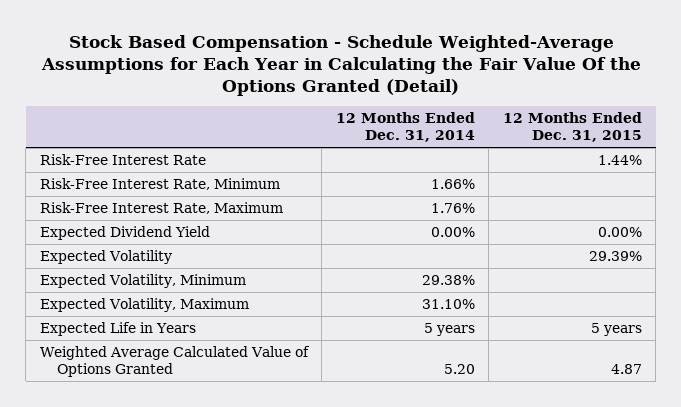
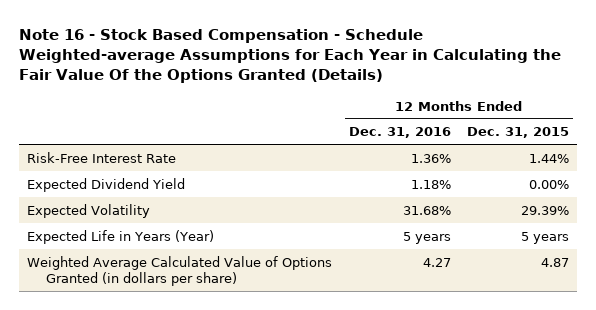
[40,34,641,96] Stock Based Compensation - Schedule Weighted-Average Assumptions for Each Year in Calculating the Fair Value Of the Options Granted (Detail) -> [19,28,562,83] Note 16 - Stock Based Compensation - Schedule Weighted-average Assumptions for Each Year in Calculating the Fair Value Of the Options Granted (Details)
[335,112,475,143] 12 Months Ended Dec. 31, 2014 -> none
none -> [348,127,451,139] Dec. 31, 2016
[39,178,280,191] Risk-Free Interest Rate, Minimum -> none
[39,202,283,215] Risk-Free Interest Rate, Maximum -> none
[39,274,246,289] Expected Volatility, Minimum -> none
[39,298,249,313] Expected Volatility, Maximum -> none
[39,322,196,337] Expected Life in Years -> [27,229,215,244] Expected Life in Years (Year)
[39,346,310,377] Weighted Average Calculated Value of Options Granted -> [27,255,333,287] Weighted Average Calculated Value of Options Granted (in dollars per share)

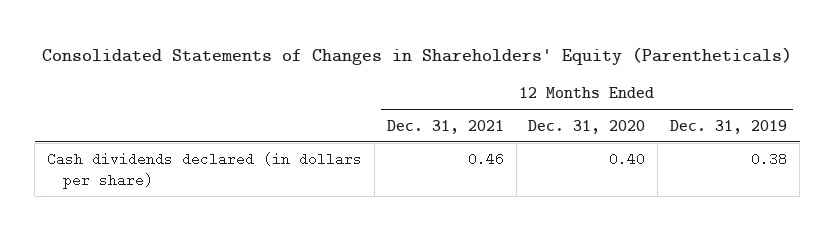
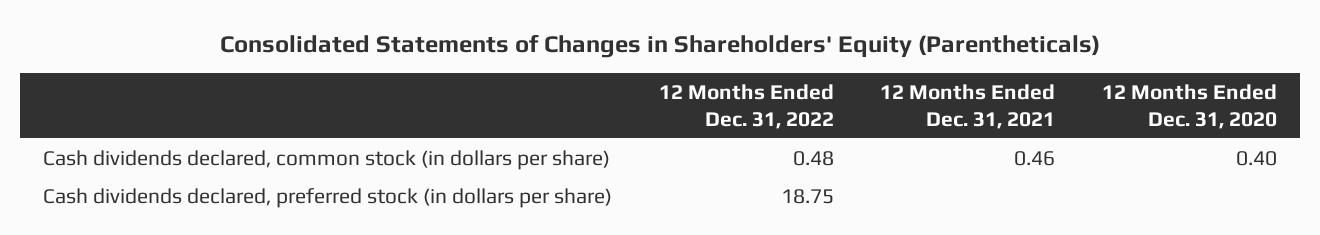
[670,119,788,134] Dec. 31, 2019 -> none
none -> [658,83,834,129] 12 Months Ended Dec. 31, 2022
[46,152,362,190] Cash dividends declared (in dollars per share) -> [43,149,611,170] Cash dividends declared, common stock (in dollars per share)
none -> [43,187,613,208] Cash dividends declared, preferred stock (in dollars per share)

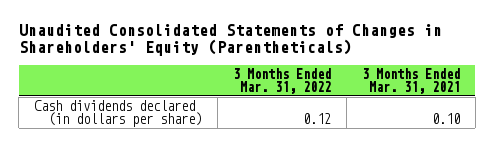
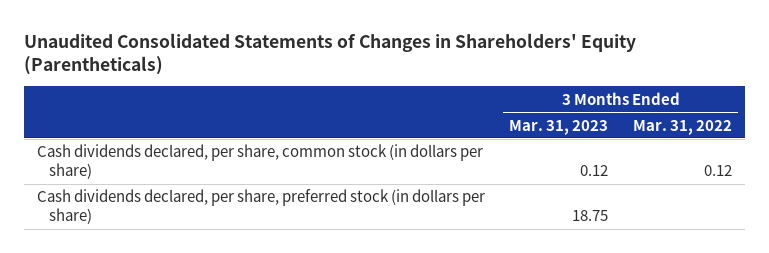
[361,67,460,94] 3 Months Ended Mar. 31, 2021 -> none
none -> [509,119,609,135] Mar. 31, 2023
[34,100,203,128] Cash dividends declared (in dollars per share) -> [36,144,483,180] Cash dividends declared, per share, common stock (in dollars per share)
none -> [36,189,485,225] Cash dividends declared, per share, preferred stock (in dollars per share)

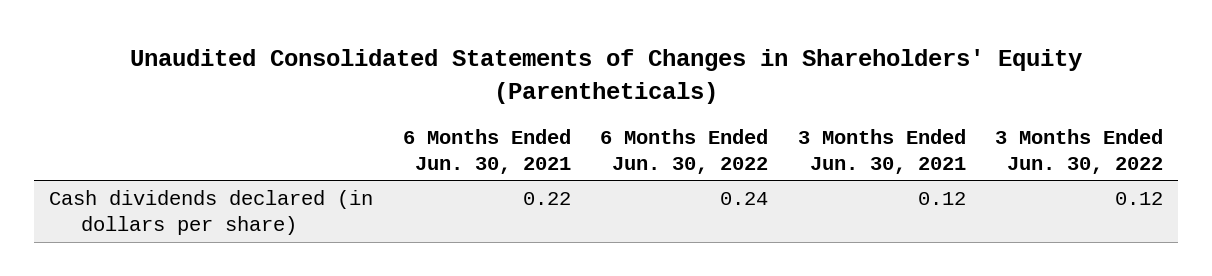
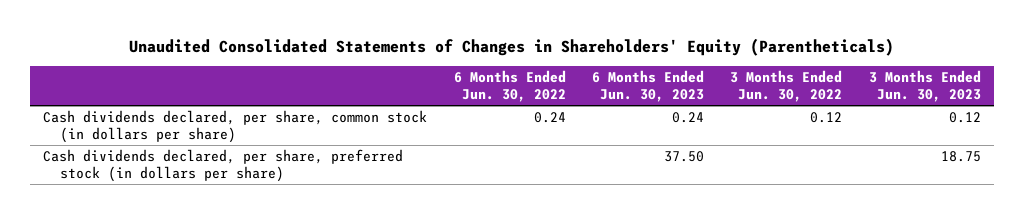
[402,128,571,174] 6 Months Ended Jun. 30, 2021 -> none
[797,128,966,174] 3 Months Ended Jun. 30, 2021 -> none
none -> [592,70,705,103] 6 Months Ended Jun. 30, 2023
none -> [868,70,981,103] 3 Months Ended Jun. 30, 2023
[48,190,373,236] Cash dividends declared (in dollars per share) -> [43,110,428,143] Cash dividends declared, per share, common stock (in dollars per share)
none -> [43,149,404,182] Cash dividends declared, per share, preferred stock (in dollars per share)

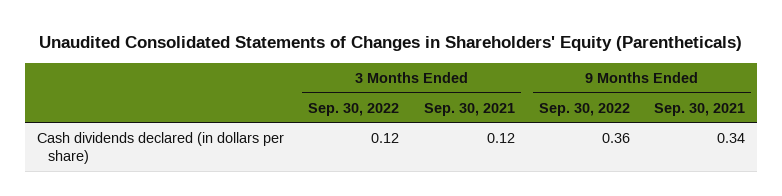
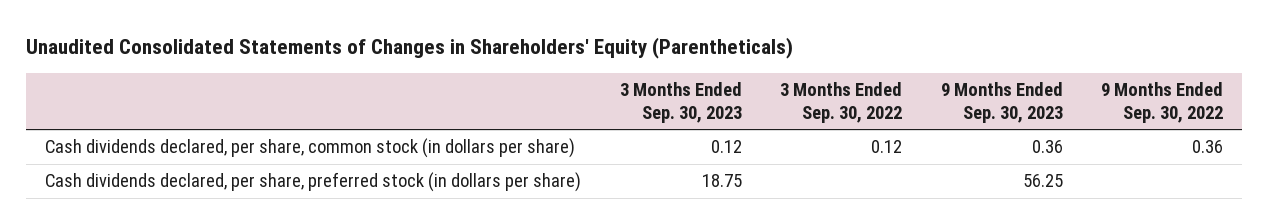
[423,102,515,116] Sep. 30, 2021 -> none
[653,102,745,116] Sep. 30, 2021 -> none
none -> [619,82,742,123] 3 Months Ended Sep. 30, 2023
none -> [940,82,1063,123] 9 Months Ended Sep. 30, 2023
[37,131,285,164] Cash dividends declared (in dollars per share) -> [45,138,576,159] Cash dividends declared, per share, common stock (in dollars per share)
none -> [45,172,582,193] Cash dividends declared, per share, preferred stock (in dollars per share)

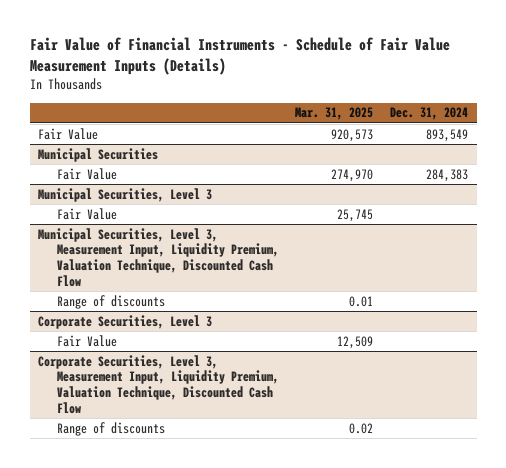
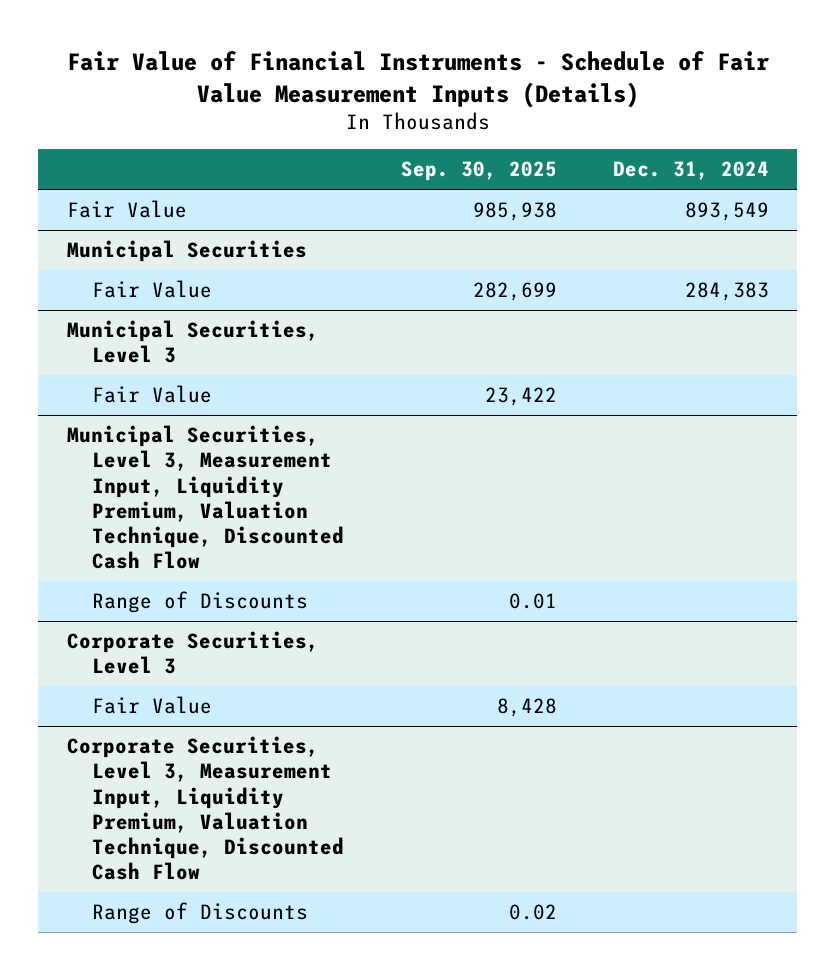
[295,107,374,121] Mar. 31, 2025 -> none
none -> [400,161,557,182] Sep. 30, 2025
[56,294,165,309] Range of discounts -> [92,591,309,614] Range of Discounts
[56,421,165,436] Range of discounts -> [92,902,309,925] Range of Discounts

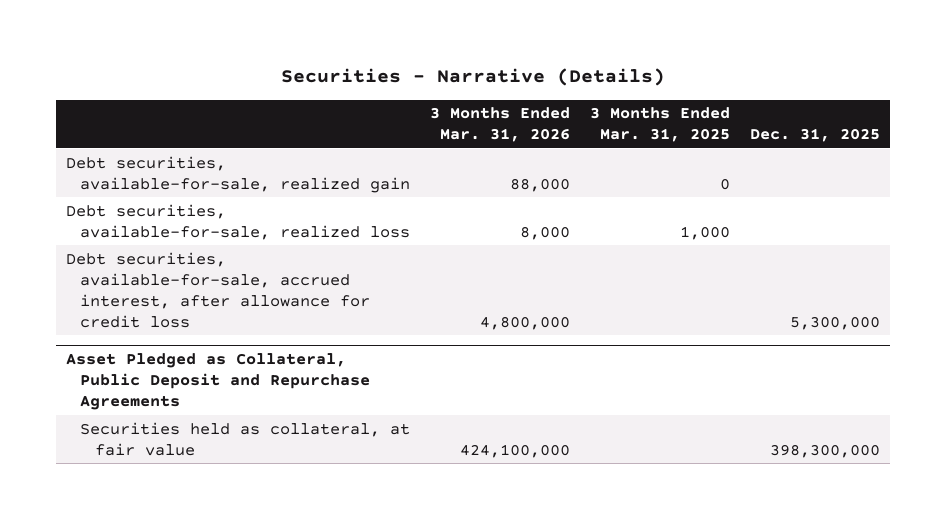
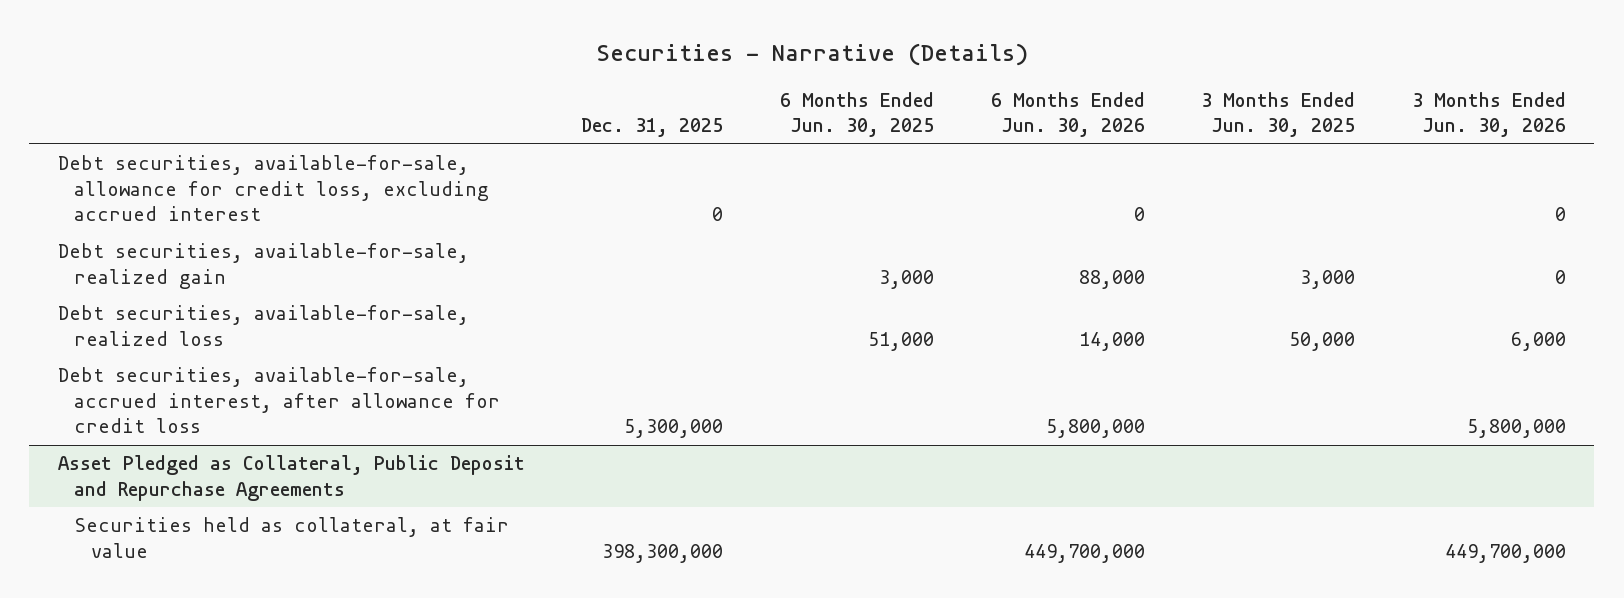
[430,107,571,143] 3 Months Ended Mar. 31, 2026 -> none
[590,107,731,143] 3 Months Ended Mar. 31, 2025 -> none
none -> [780,91,935,137] 6 Months Ended Jun. 30, 2025
none -> [990,91,1145,137] 6 Months Ended Jun. 30, 2026
none -> [1201,91,1356,137] 3 Months Ended Jun. 30, 2025
none -> [1411,91,1566,137] 3 Months Ended Jun. 30, 2026
none -> [57,155,490,222] Debt securities, available-for-sale, allowance for credit loss, excluding accrued interest

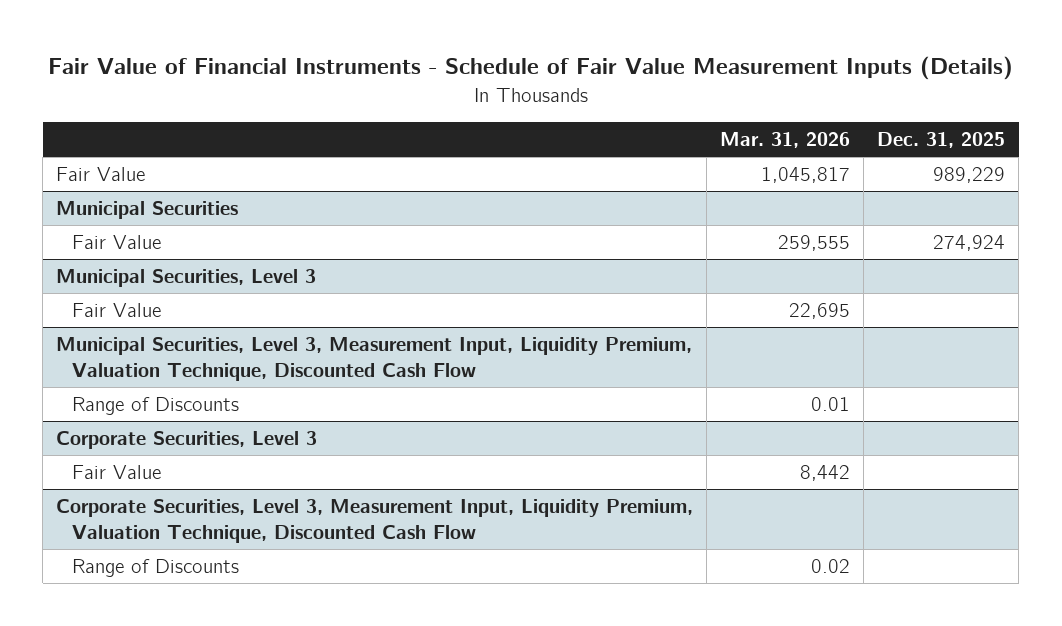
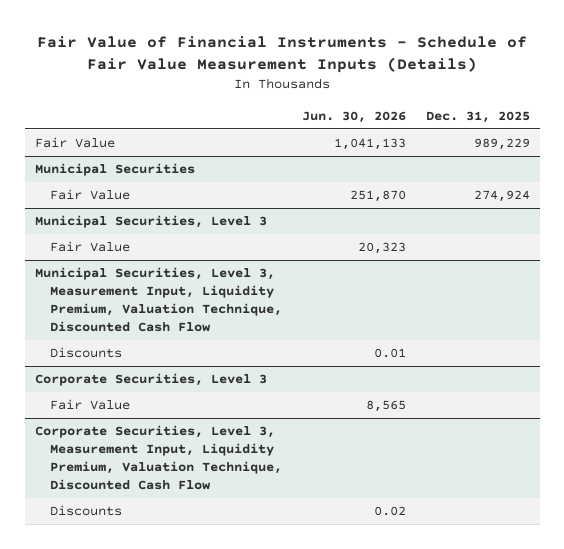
[720,131,851,148] Mar. 31, 2026 -> none
none -> [302,110,407,123] Jun. 30, 2026
[71,397,239,416] Range of Discounts -> [50,347,123,359] Discounts
[71,559,239,578] Range of Discounts -> [50,505,123,517] Discounts

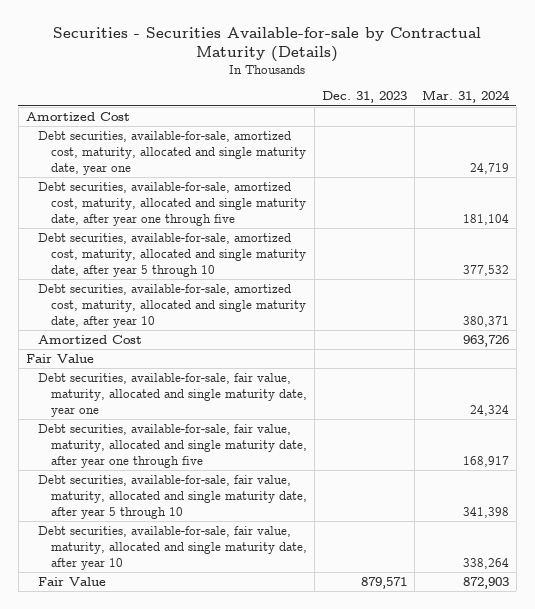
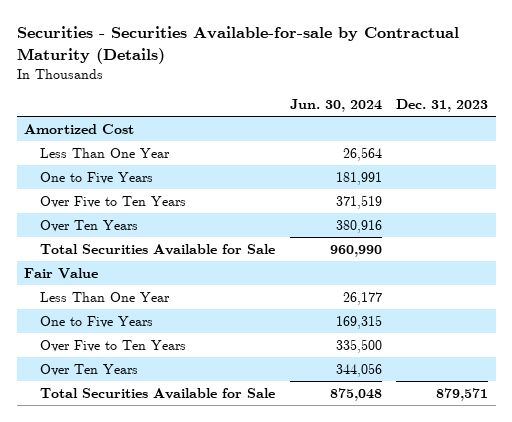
[421,90,510,104] Mar. 31, 2024 -> none
none -> [289,99,382,113] Jun. 30, 2024
[38,130,307,176] Debt securities, available-for-sale, amortized cost, maturity, allocated and single maturity date, year one -> [40,147,171,158] Less Than One Year
[38,181,307,227] Debt securities, available-for-sale, amortized cost, maturity, allocated and single maturity date, after year one through five -> [40,171,154,184] One to Five Years
[38,232,307,278] Debt securities, available-for-sale, amortized cost, maturity, allocated and single maturity date, after year 5 through 10 -> [40,195,187,208] Over Five to Ten Years
[38,283,307,329] Debt securities, available-for-sale, amortized cost, maturity, allocated and single maturity date, after year 10 -> [40,219,139,232] Over Ten Years
[38,334,143,344] Amortized Cost -> [40,243,276,255] Total Securities Available for Sale
[38,372,308,418] Debt securities, available-for-sale, fair value, maturity, allocated and single maturity date, year one -> [40,291,171,302] Less Than One Year
[38,423,308,469] Debt securities, available-for-sale, fair value, maturity, allocated and single maturity date, after year one through five -> [40,315,154,328] One to Five Years
[38,474,308,520] Debt securities, available-for-sale, fair value, maturity, allocated and single maturity date, after year 5 through 10 -> [40,339,187,352] Over Five to Ten Years
[38,525,308,571] Debt securities, available-for-sale, fair value, maturity, allocated and single maturity date, after year 10 -> [40,363,139,376] Over Ten Years
[38,576,107,586] Fair Value -> [40,387,276,399] Total Securities Available for Sale

